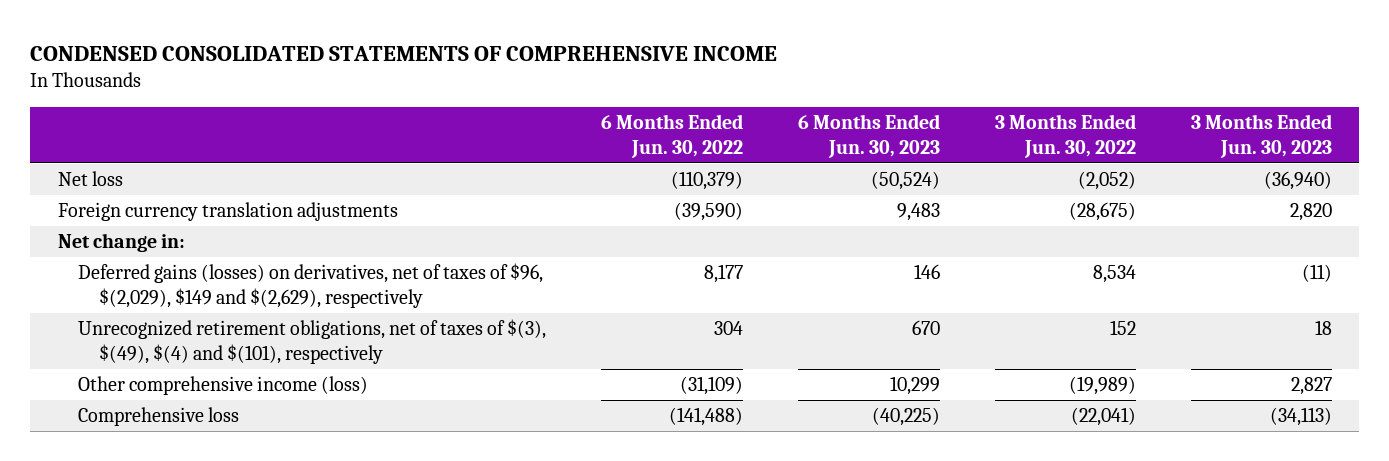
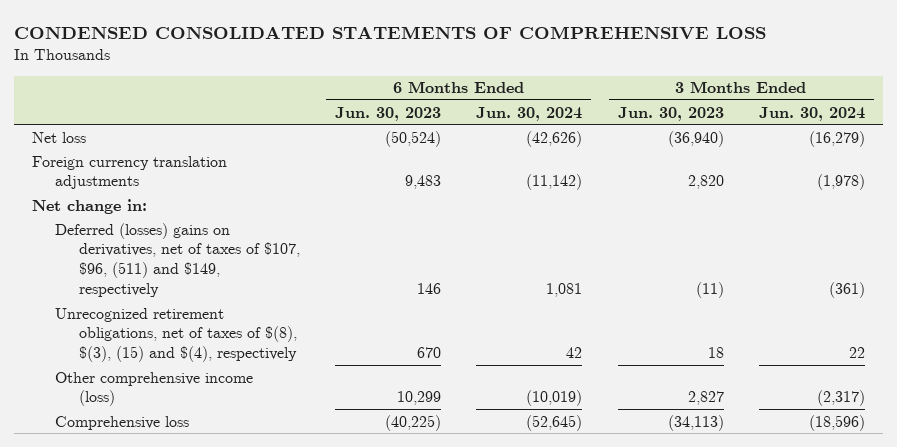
[30,45,778,61] CONDENSED CONSOLIDATED STATEMENTS OF COMPREHENSIVE INCOME -> [14,25,767,39] CONDENSED CONSOLIDATED STATEMENTS OF COMPREHENSIVE LOSS
[601,114,744,158] 6 Months Ended Jun. 30, 2022 -> none
[994,114,1136,158] 3 Months Ended Jun. 30, 2022 -> none
none -> [476,106,583,121] Jun. 30, 2024
none -> [759,106,866,121] Jun. 30, 2024
[78,263,544,308] Deferred gains (losses) on derivatives, net of taxes of $96, $(2,029), $149 and $(2,629), respectively -> [55,222,300,297] Deferred (losses) gains on derivatives, net of taxes of $107, $96, (511) and $149, respectively
[78,319,547,364] Unrecognized retirement obligations, net of taxes of $(3), $(49), $(4) and $(101), respectively -> [55,307,297,363] Unrecognized retirement obligations, net of taxes of $(8), $(3), (15) and $(4), respectively

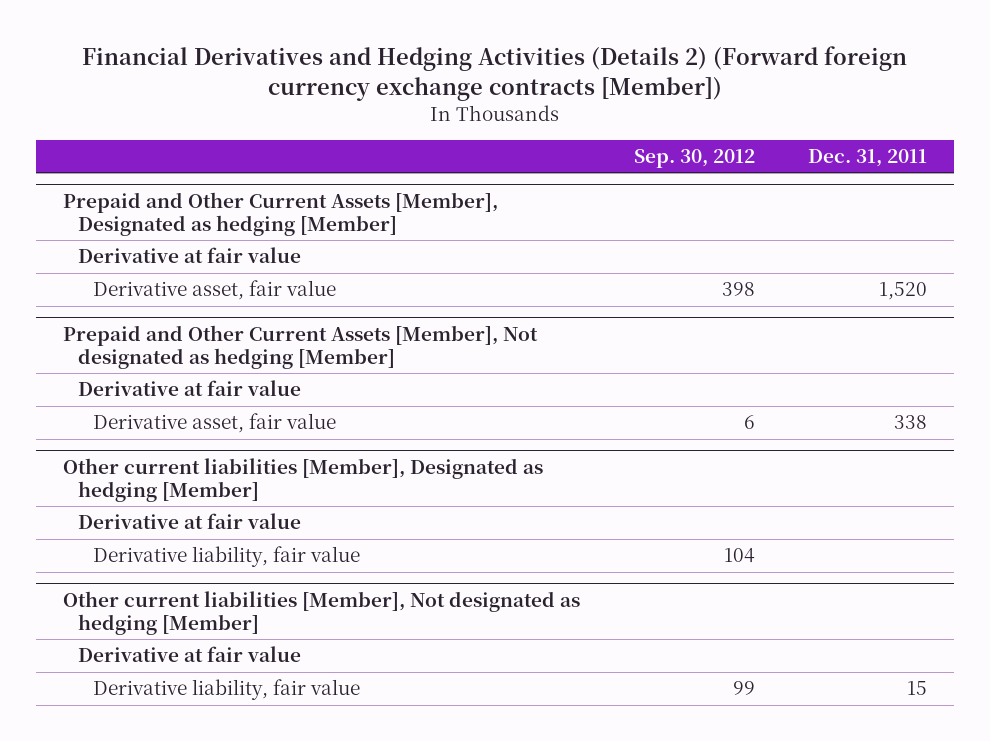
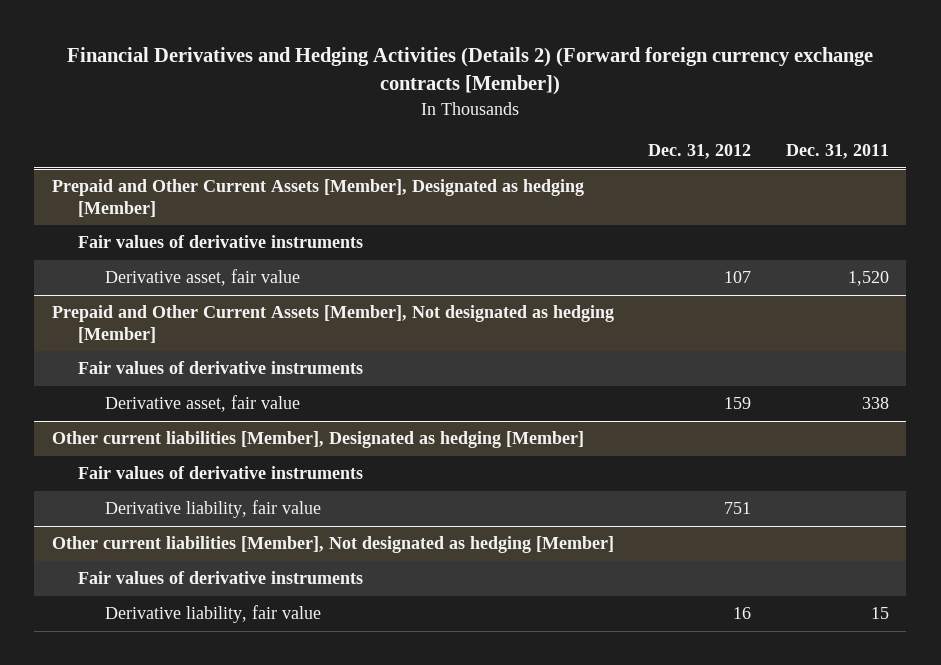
[633,148,755,168] Sep. 30, 2012 -> none
none -> [648,144,752,160] Dec. 31, 2012
[78,247,302,264] Derivative at fair value -> [78,235,364,249] Fair values of derivative instruments
[78,380,302,397] Derivative at fair value -> [78,361,364,375] Fair values of derivative instruments
[78,513,302,530] Derivative at fair value -> [78,466,364,480] Fair values of derivative instruments
[78,646,302,663] Derivative at fair value -> [78,571,364,585] Fair values of derivative instruments

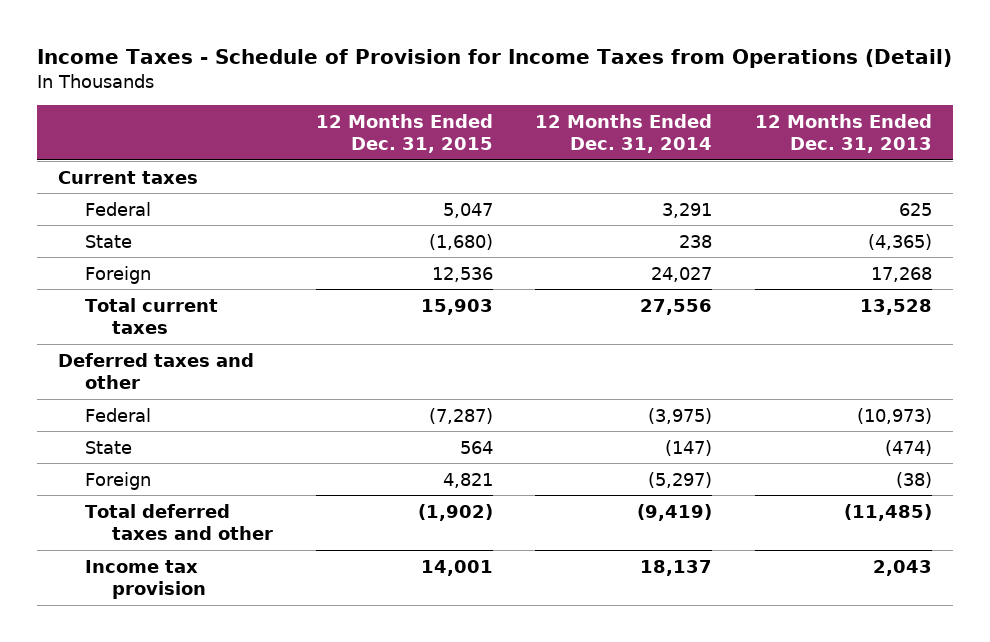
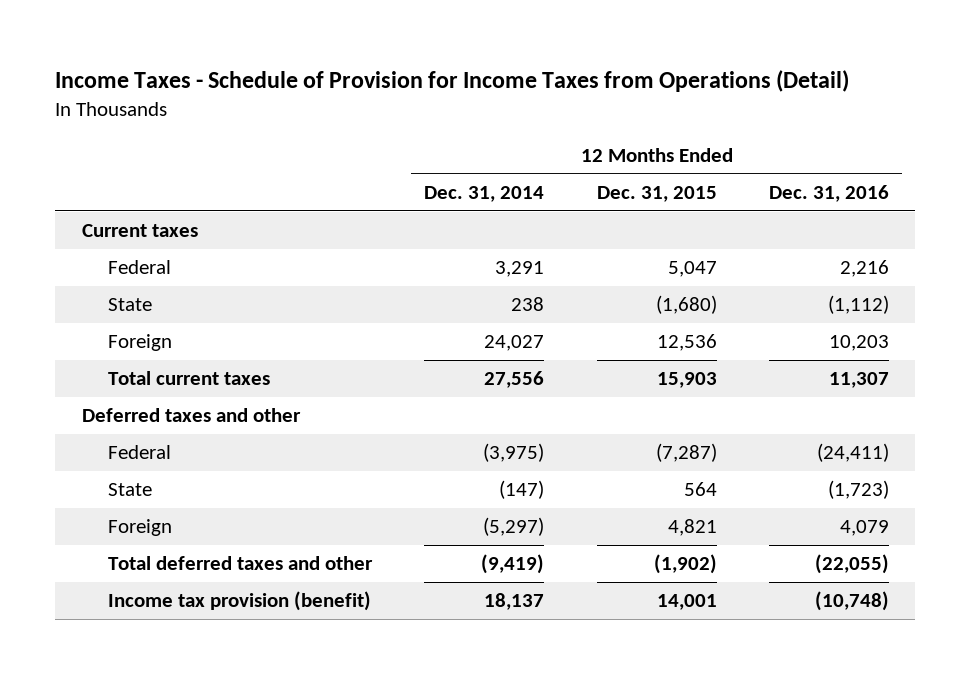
[754,113,932,153] 12 Months Ended Dec. 31, 2013 -> none
none -> [768,184,889,202] Dec. 31, 2016
[85,559,207,599] Income tax provision -> [108,591,372,612] Income tax provision (benefit)

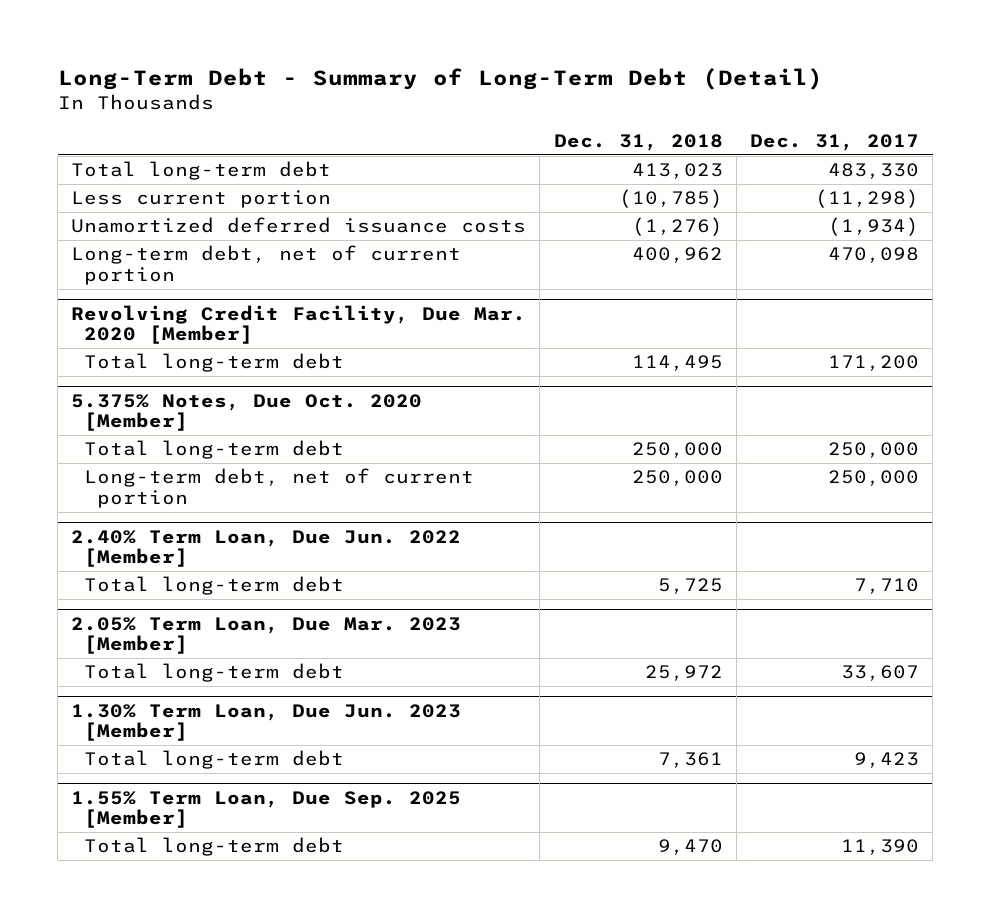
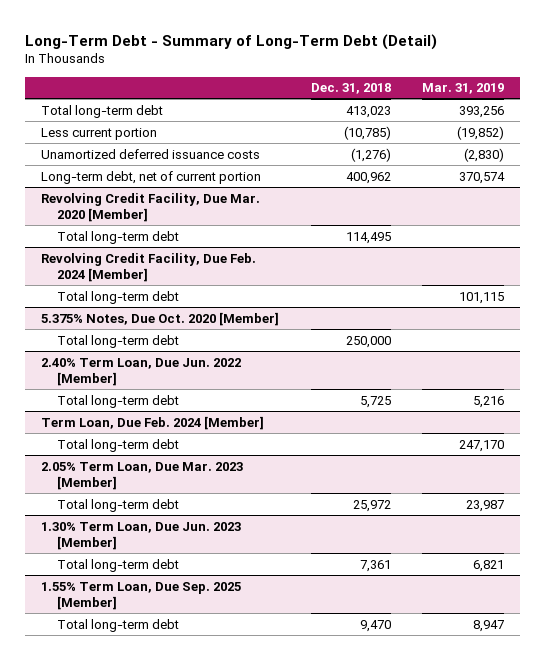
[749,134,919,152] Dec. 31, 2017 -> none
none -> [422,83,505,95] Mar. 31, 2019
none -> [41,252,257,283] Revolving Credit Facility, Due Feb. 2024 [Member]
none -> [56,290,179,304] Total long-term debt
[84,468,475,508] Long-term debt, net of current portion -> none
none -> [41,415,265,430] Term Loan, Due Feb. 2024 [Member]
none -> [56,438,179,452] Total long-term debt

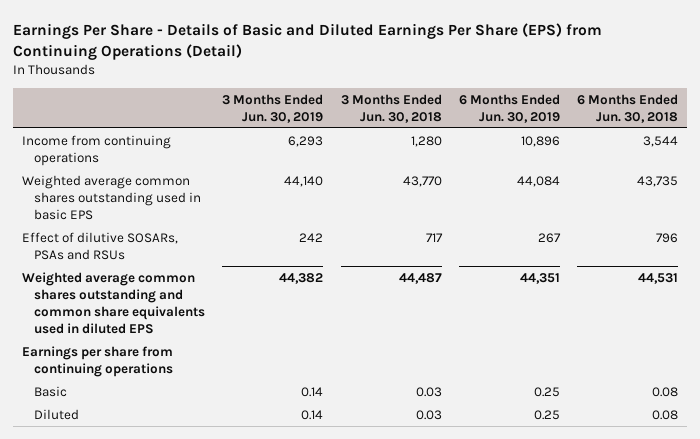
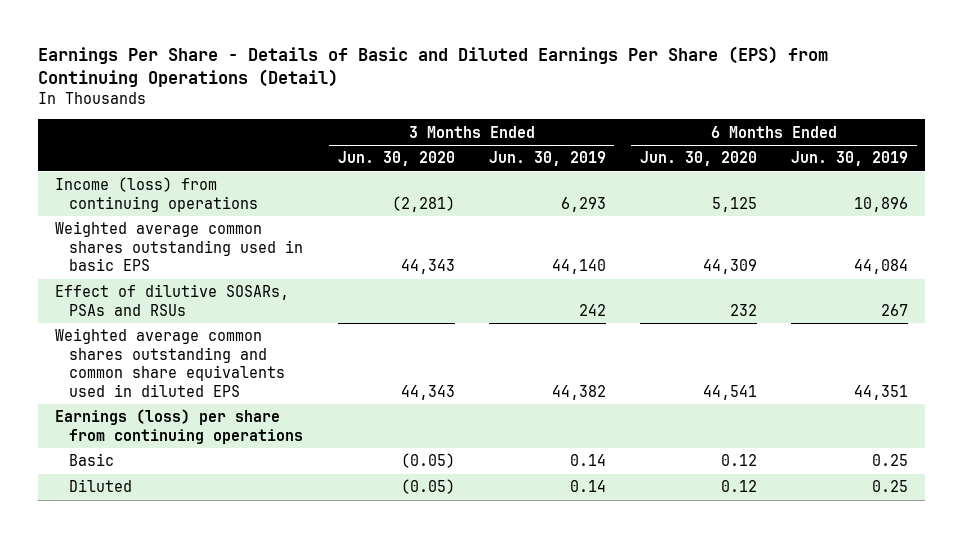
[340,93,442,123] 3 Months Ended Jun. 30, 2018 -> none
[577,93,679,123] 6 Months Ended Jun. 30, 2018 -> none
none -> [337,151,455,167] Jun. 30, 2020
none -> [640,151,758,167] Jun. 30, 2020
[22,134,172,166] Income from continuing operations -> [54,177,259,212] Income (loss) from continuing operations
[22,345,174,377] Earnings per share from continuing operations -> [54,409,304,444] Earnings (loss) per share from continuing operations

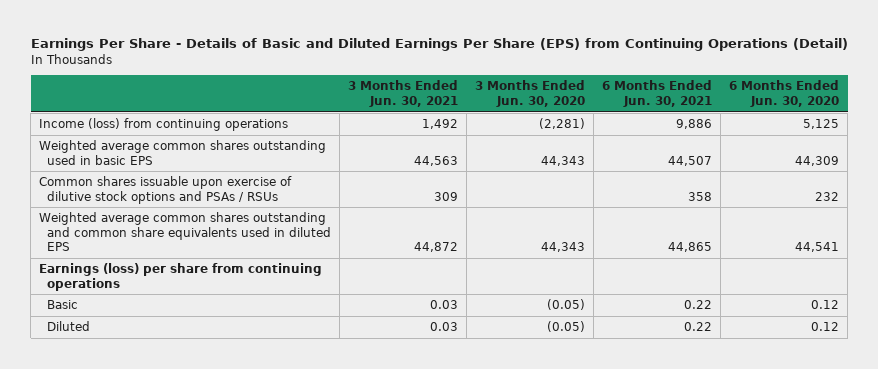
[488,151,606,167] Jun. 30, 2019 -> none
[791,151,909,167] Jun. 30, 2019 -> none
none -> [348,80,459,108] 3 Months Ended Jun. 30, 2021
none -> [602,80,713,108] 6 Months Ended Jun. 30, 2021
[54,284,289,316] Effect of dilutive SOSARs, PSAs and RSUs -> [39,175,293,204] Common shares issuable upon exercise of dilutive stock options and PSAs / RSUs

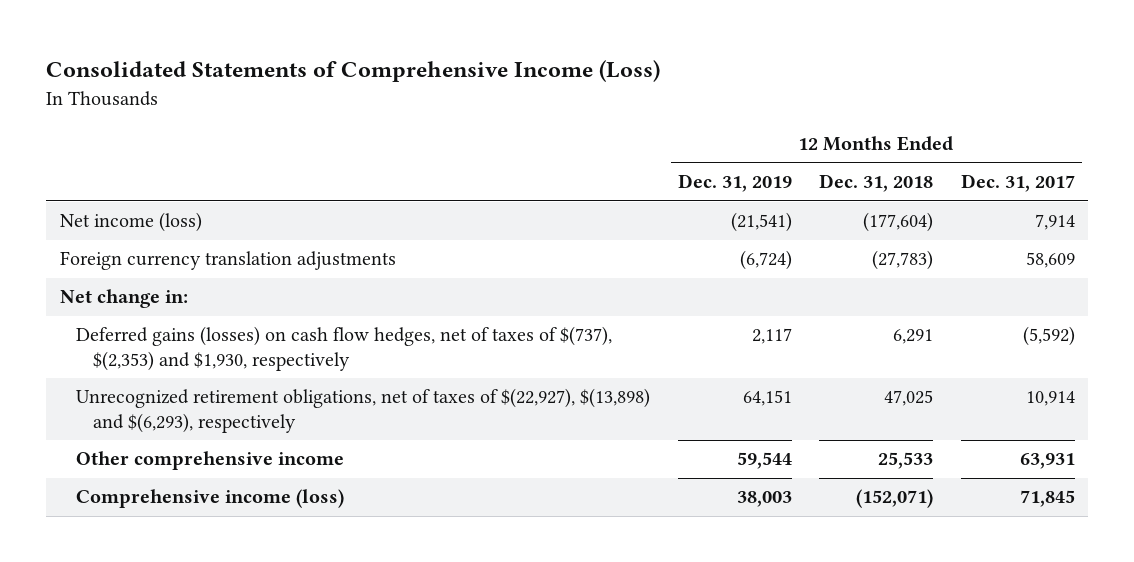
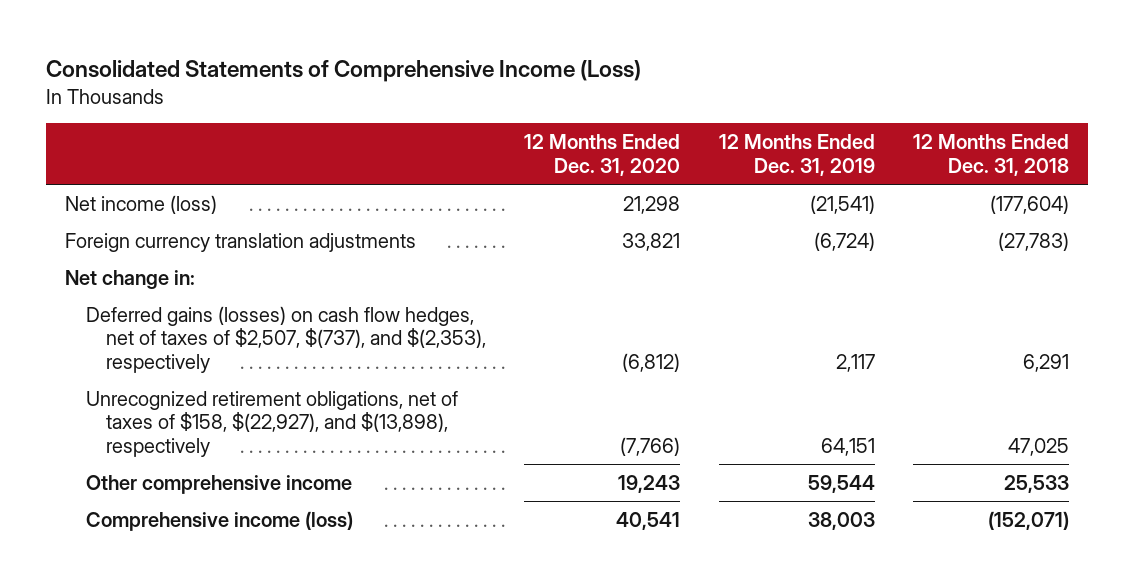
[960,174,1075,193] Dec. 31, 2017 -> none
none -> [524,134,681,176] 12 Months Ended Dec. 31, 2020
[76,326,613,371] Deferred gains (losses) on cash flow hedges, net of taxes of $(737), $(2,353) and $1,930, respectively -> [85,305,486,373] Deferred gains (losses) on cash flow hedges, net of taxes of $2,507, $(737), and $(2,353), respectively
[76,388,651,433] Unrecognized retirement obligations, net of taxes of $(22,927), $(13,898) and $(6,293), respectively -> [85,390,458,457] Unrecognized retirement obligations, net of taxes of $158, $(22,927), and $(13,898), respectively

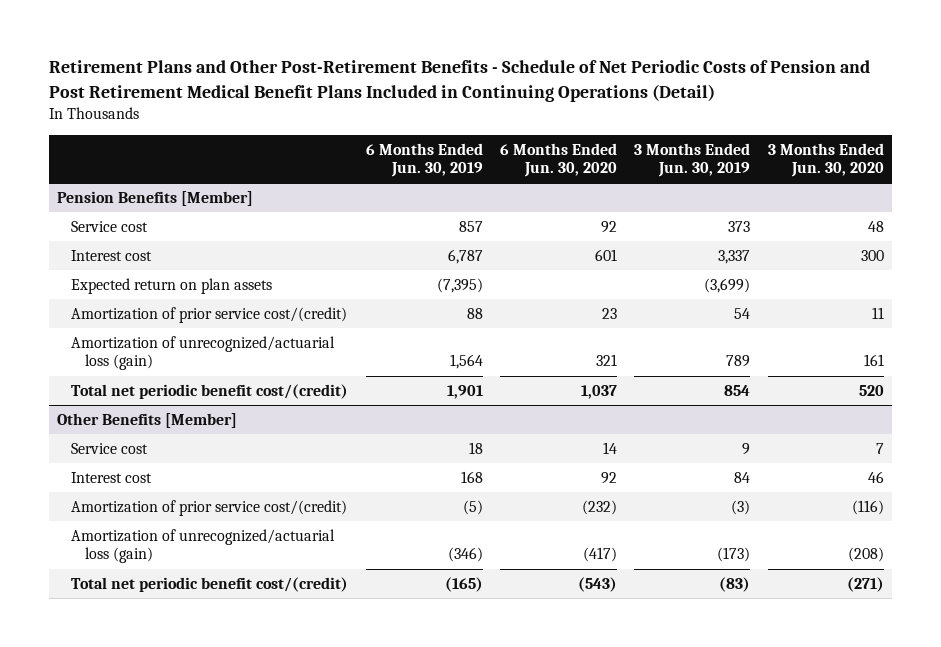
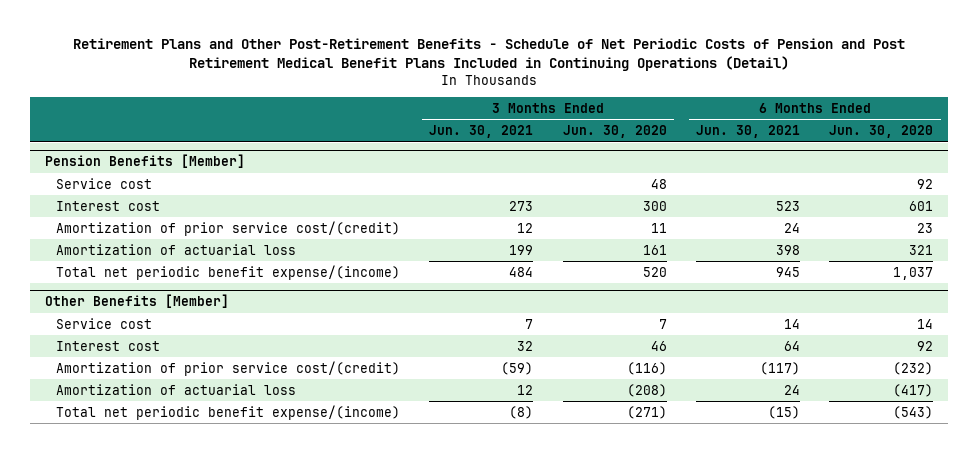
[365,142,483,178] 6 Months Ended Jun. 30, 2019 -> none
[634,142,751,178] 3 Months Ended Jun. 30, 2019 -> none
none -> [429,125,534,139] Jun. 30, 2021
none -> [695,125,800,139] Jun. 30, 2021
[71,278,273,295] Expected return on plan assets -> none
[71,336,336,371] Amortization of unrecognized/actuarial loss (gain) -> [55,243,296,255] Amortization of actuarial loss
[71,384,349,400] Total net periodic benefit cost/(credit) -> [55,264,400,280] Total net periodic benefit expense/(income)
[71,529,336,564] Amortization of unrecognized/actuarial loss (gain) -> [55,383,296,395] Amortization of actuarial loss
[71,577,349,593] Total net periodic benefit cost/(credit) -> [55,404,400,420] Total net periodic benefit expense/(income)

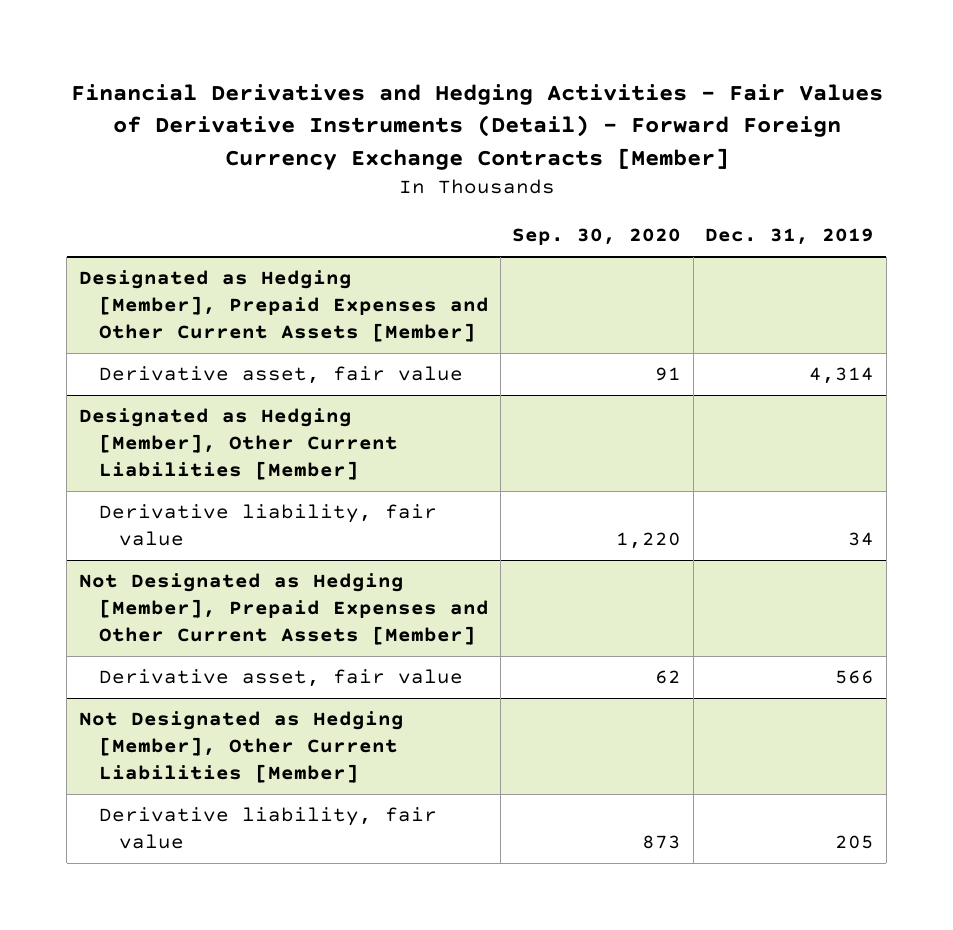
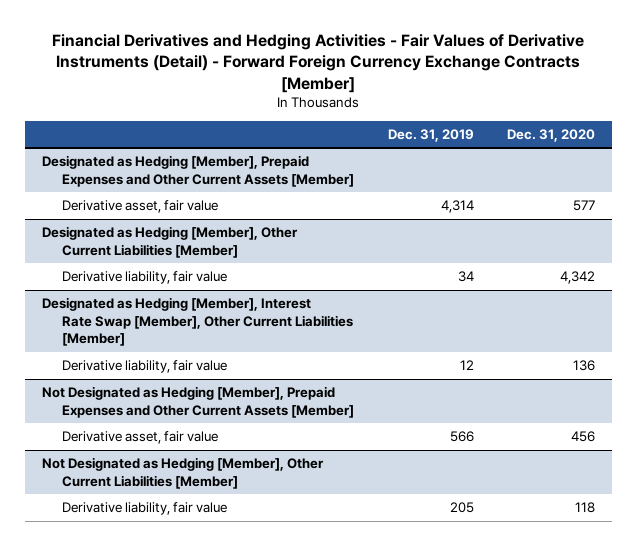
[512,228,682,246] Sep. 30, 2020 -> none
none -> [506,129,595,143] Dec. 31, 2020
none -> [41,297,354,347] Designated as Hedging [Member], Interest Rate Swap [Member], Other Current Liabilities [Member]
none -> [62,360,228,374] Derivative liability, fair value

